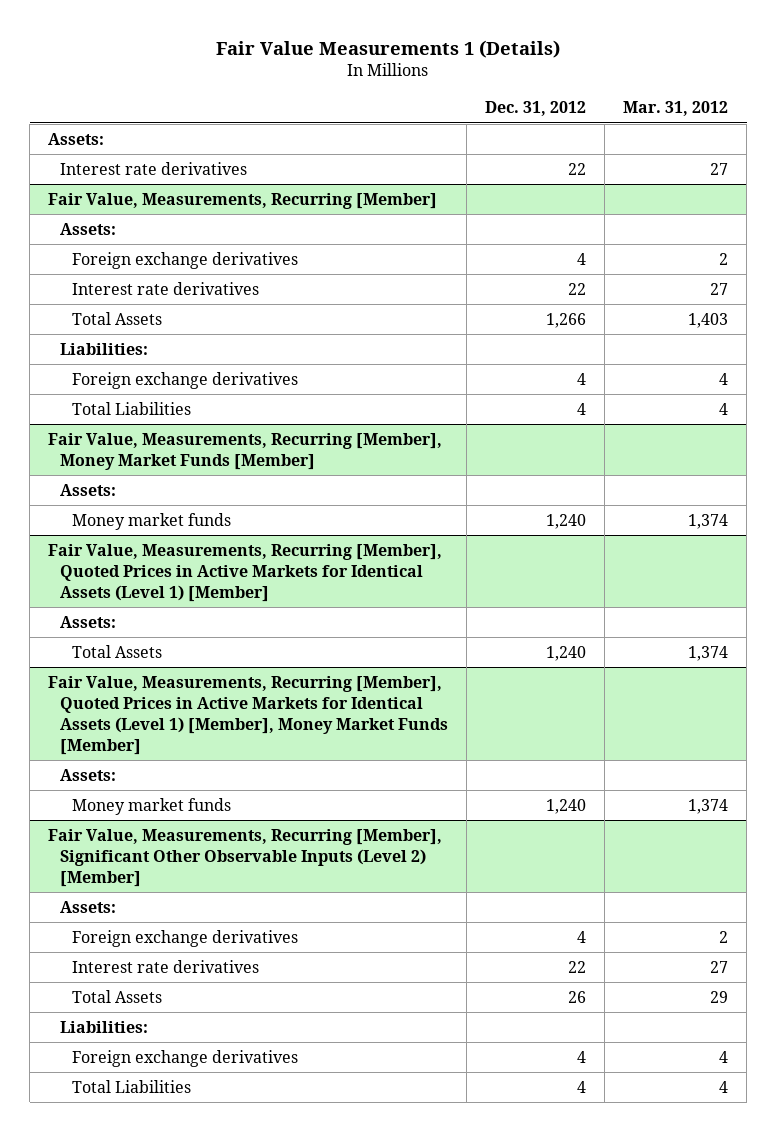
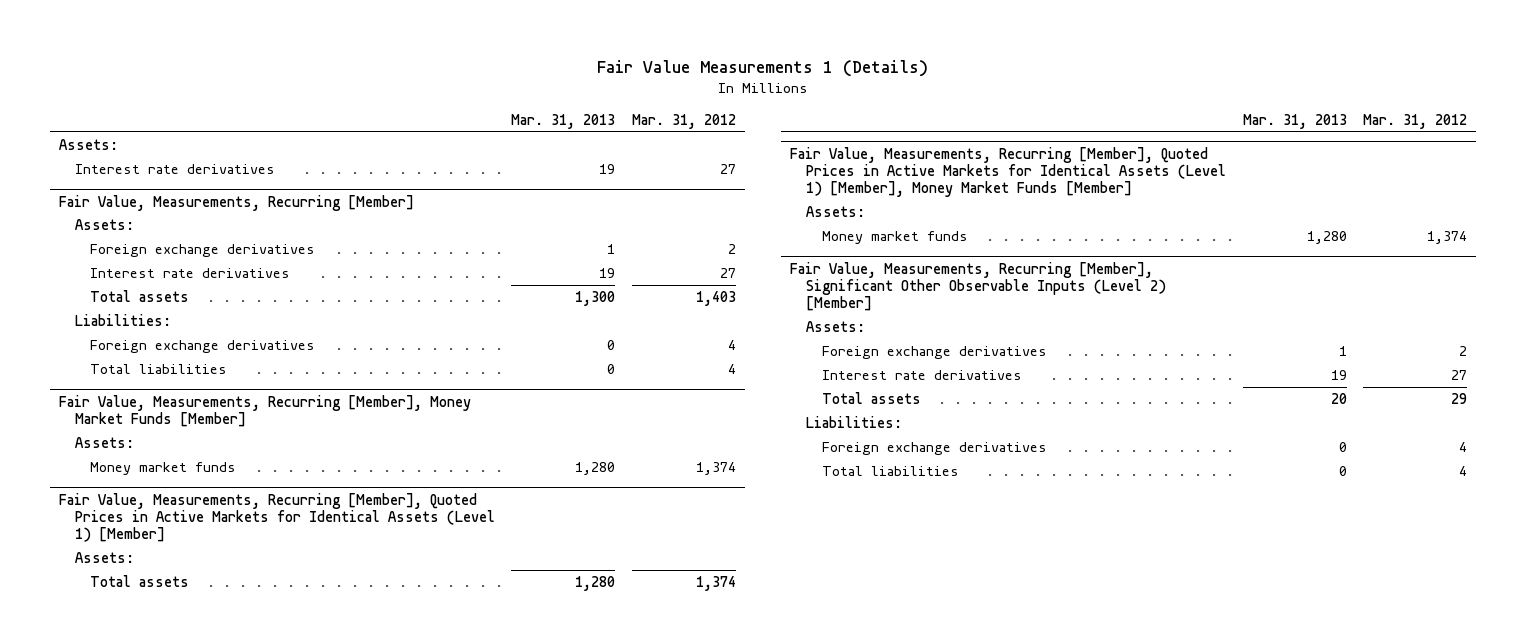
[485,101,587,117] Dec. 31, 2012 -> none
none -> [511,113,616,129] Mar. 31, 2013
[71,311,162,325] Total Assets -> [90,289,190,302] Total assets
[71,401,191,415] Total Liabilities -> [90,363,228,374] Total liabilities
[71,644,162,658] Total Assets -> [90,574,190,587] Total assets
[71,989,162,1003] Total Assets -> [821,391,921,404] Total assets
[71,1079,191,1093] Total Liabilities -> [821,465,959,476] Total liabilities

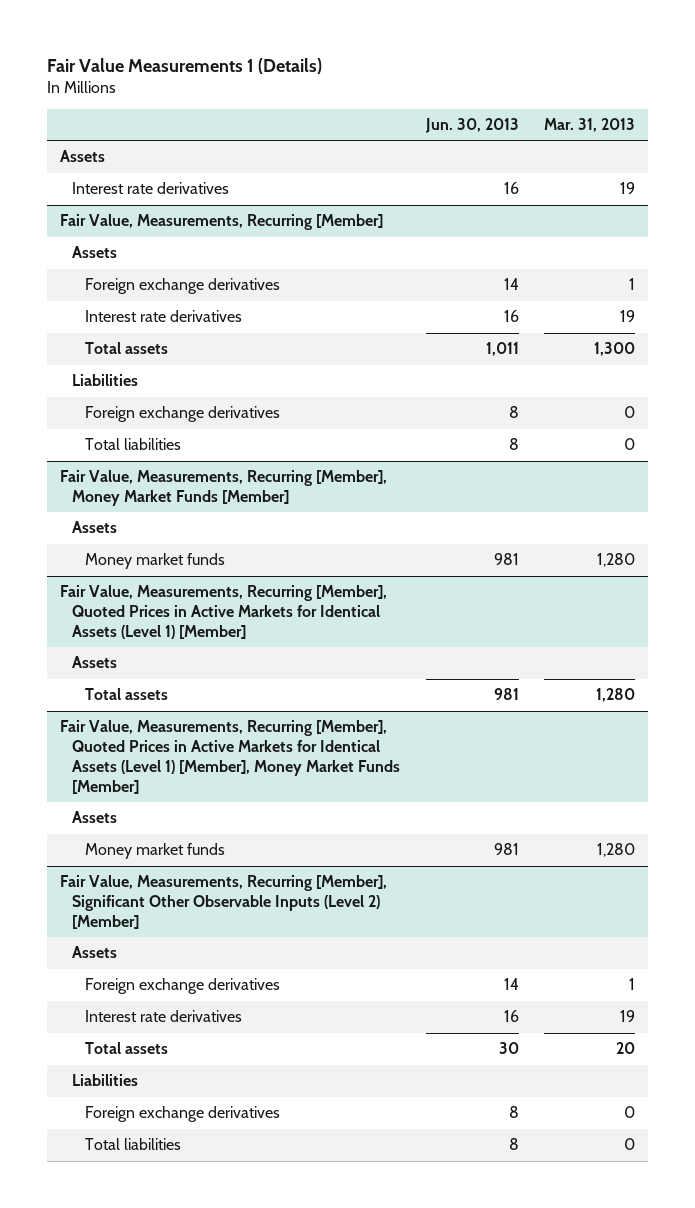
[632,113,737,129] Mar. 31, 2012 -> none
none -> [424,118,519,134] Jun. 30, 2013
[58,138,118,150] Assets: -> [59,150,105,163] Assets
[74,218,134,230] Assets: -> [72,246,118,259] Assets
[74,313,171,326] Liabilities: -> [72,374,139,387] Liabilities
[74,436,134,448] Assets: -> [72,521,118,534] Assets
[74,551,134,563] Assets: -> [72,656,118,669] Assets
[805,205,865,217] Assets: -> [72,811,118,824] Assets
[805,320,865,332] Assets: -> [72,946,118,959] Assets
[805,415,902,428] Liabilities: -> [72,1074,139,1087] Liabilities

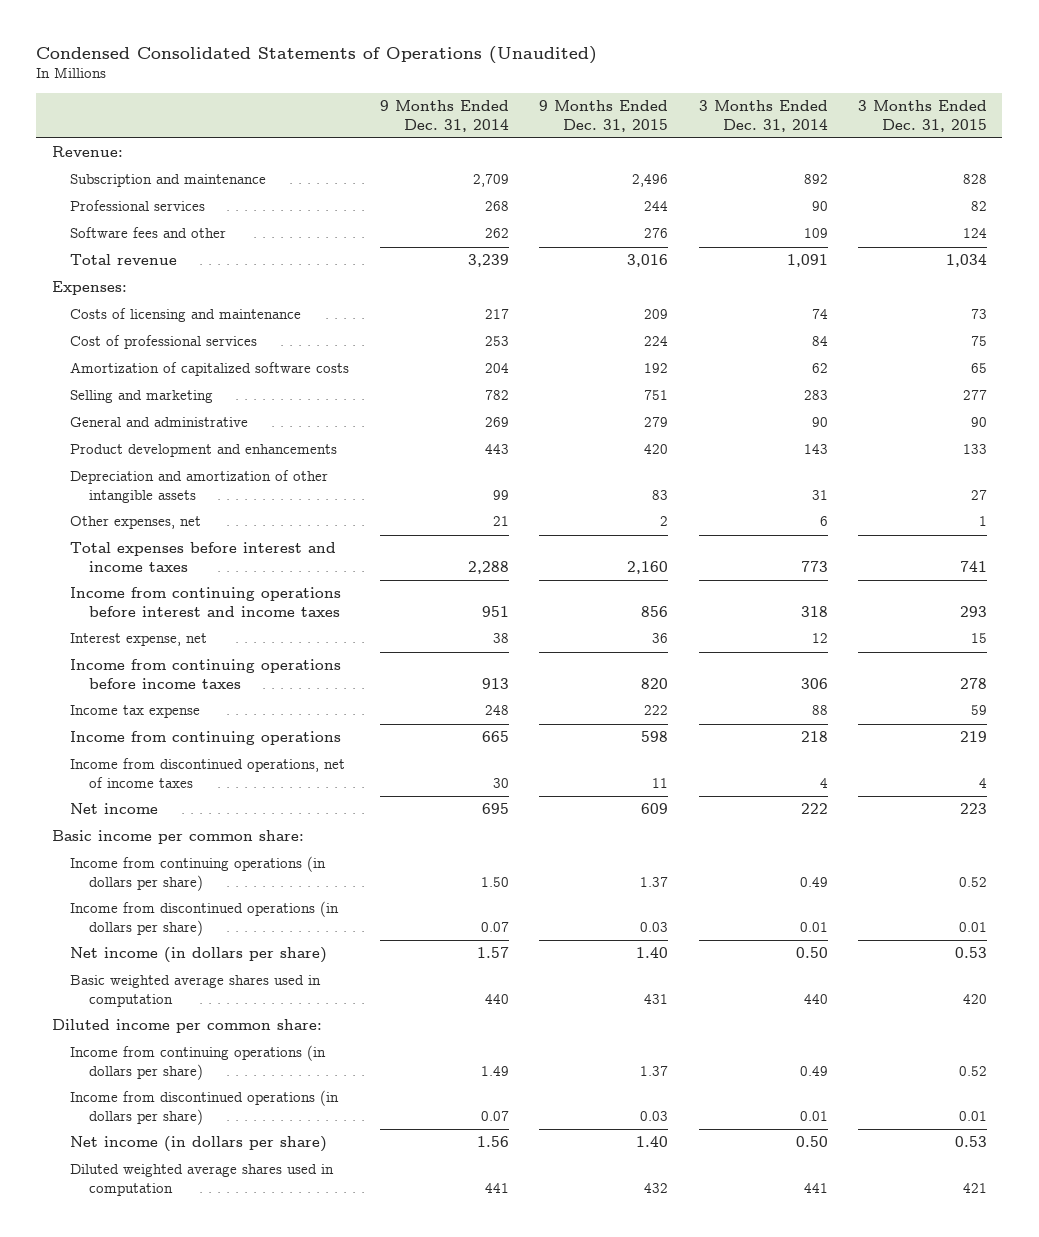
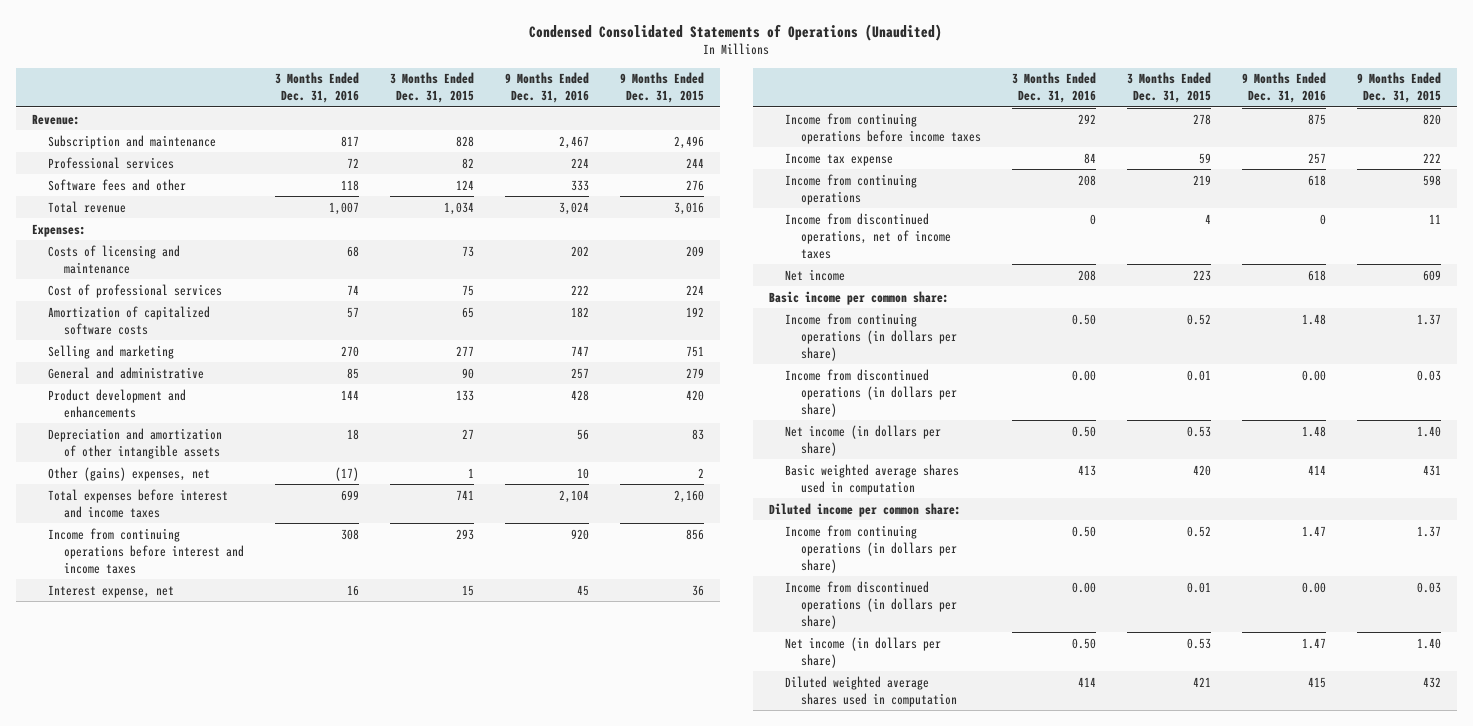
[379,100,509,132] 9 Months Ended Dec. 31, 2014 -> none
[698,100,828,132] 3 Months Ended Dec. 31, 2014 -> none
none -> [274,72,359,104] 3 Months Ended Dec. 31, 2016
none -> [505,72,590,104] 9 Months Ended Dec. 31, 2016
[70,516,202,530] Other expenses, net -> [47,466,210,481] Other (gains) expenses, net

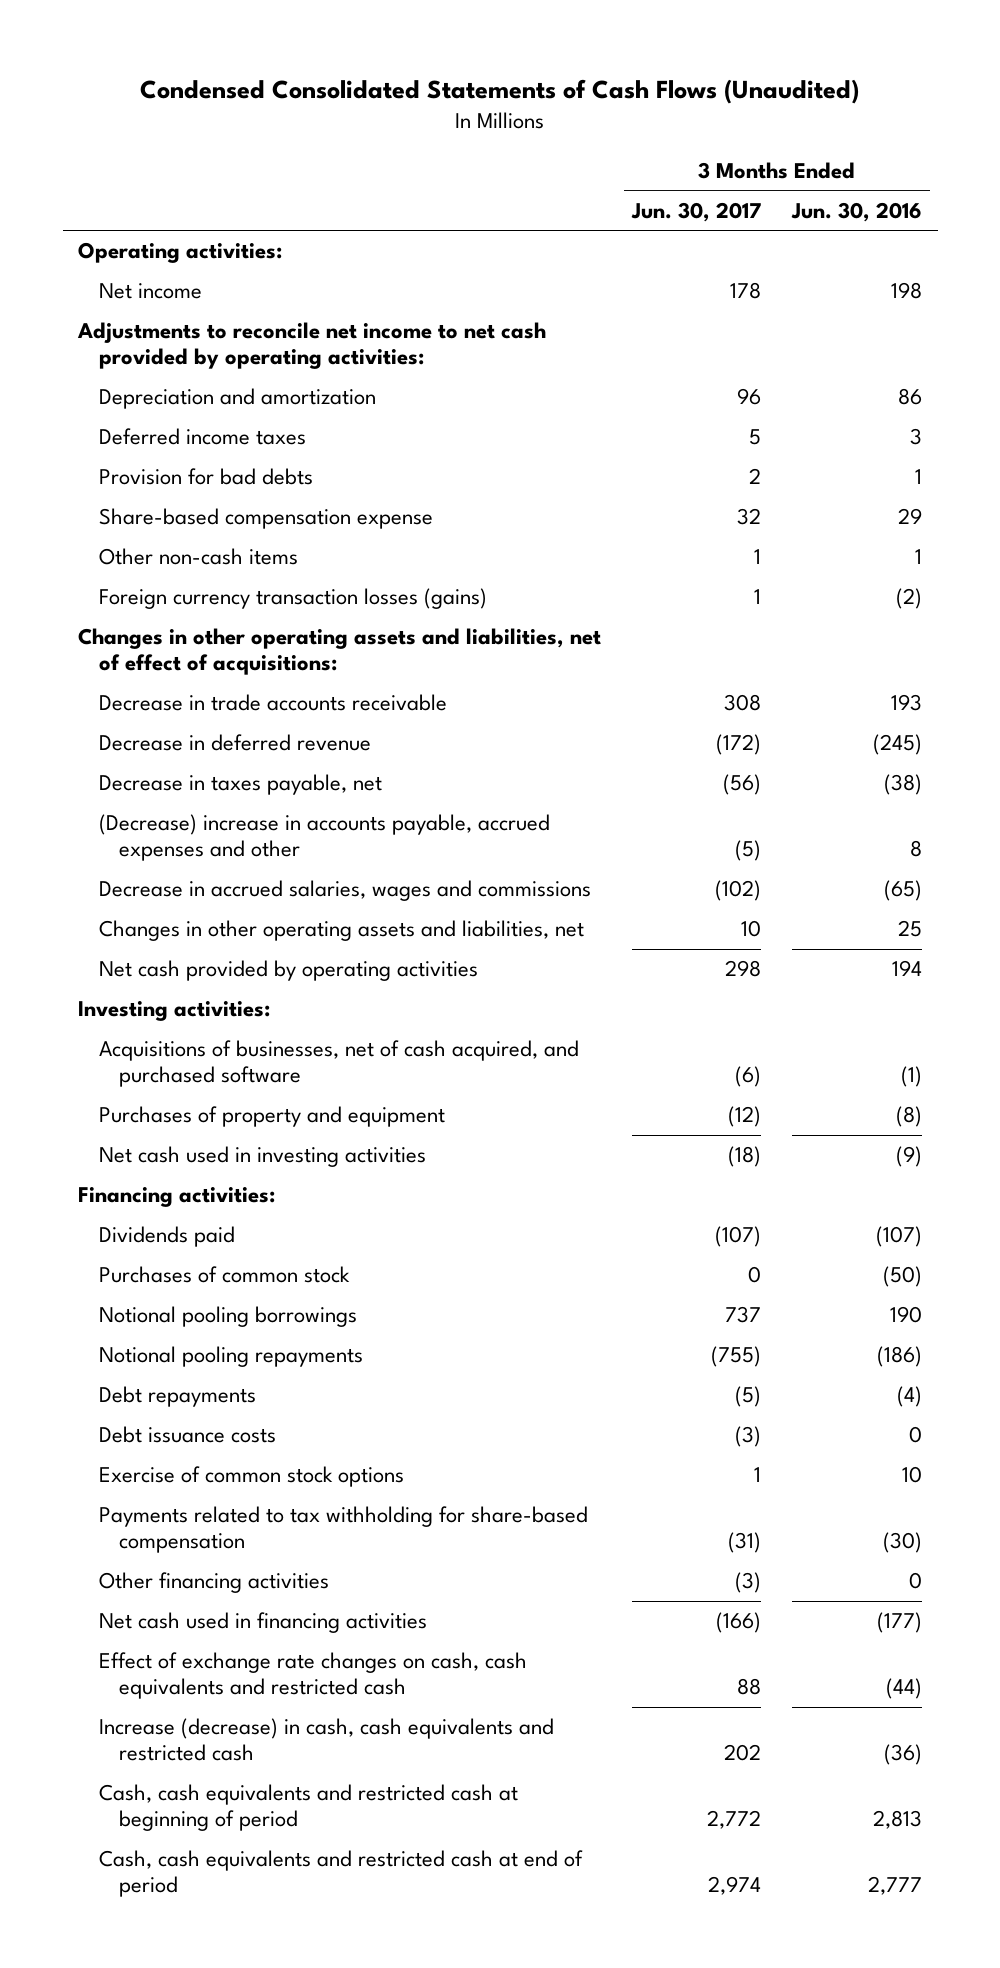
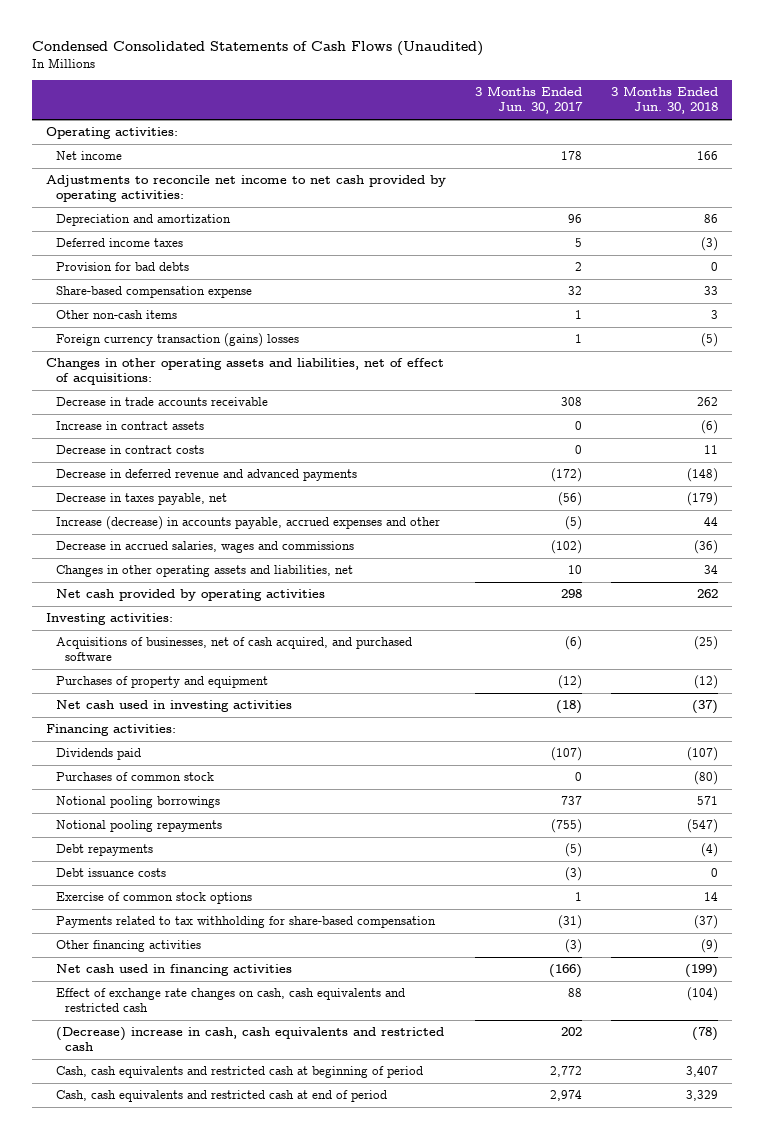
[791,201,923,222] Jun. 30, 2016 -> none
none -> [611,86,719,115] 3 Months Ended Jun. 30, 2018
[98,588,487,610] Foreign currency transaction losses (gains) -> [55,333,299,348] Foreign currency transaction (gains) losses
none -> [55,421,204,431] Increase in contract assets
none -> [55,445,204,455] Decrease in contract costs
[98,734,371,752] Decrease in deferred revenue -> [55,469,357,482] Decrease in deferred revenue and advanced payments
[98,814,550,862] (Decrease) increase in accounts payable, accrued expenses and other -> [55,516,440,531] Increase (decrease) in accounts payable, accrued expenses and other
[98,1718,554,1762] Increase (decrease) in cash, cash equivalents and restricted cash -> [55,1027,444,1052] (Decrease) increase in cash, cash equivalents and restricted cash

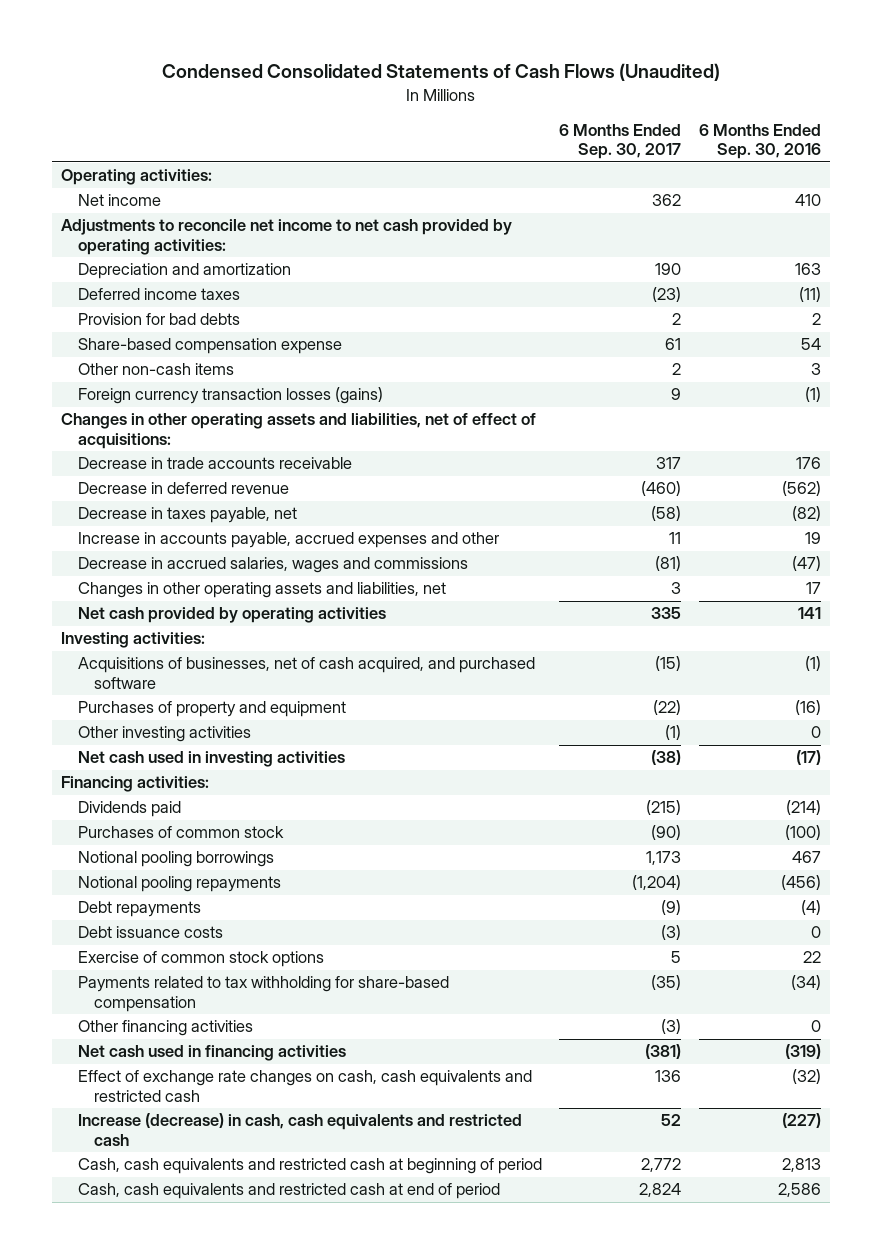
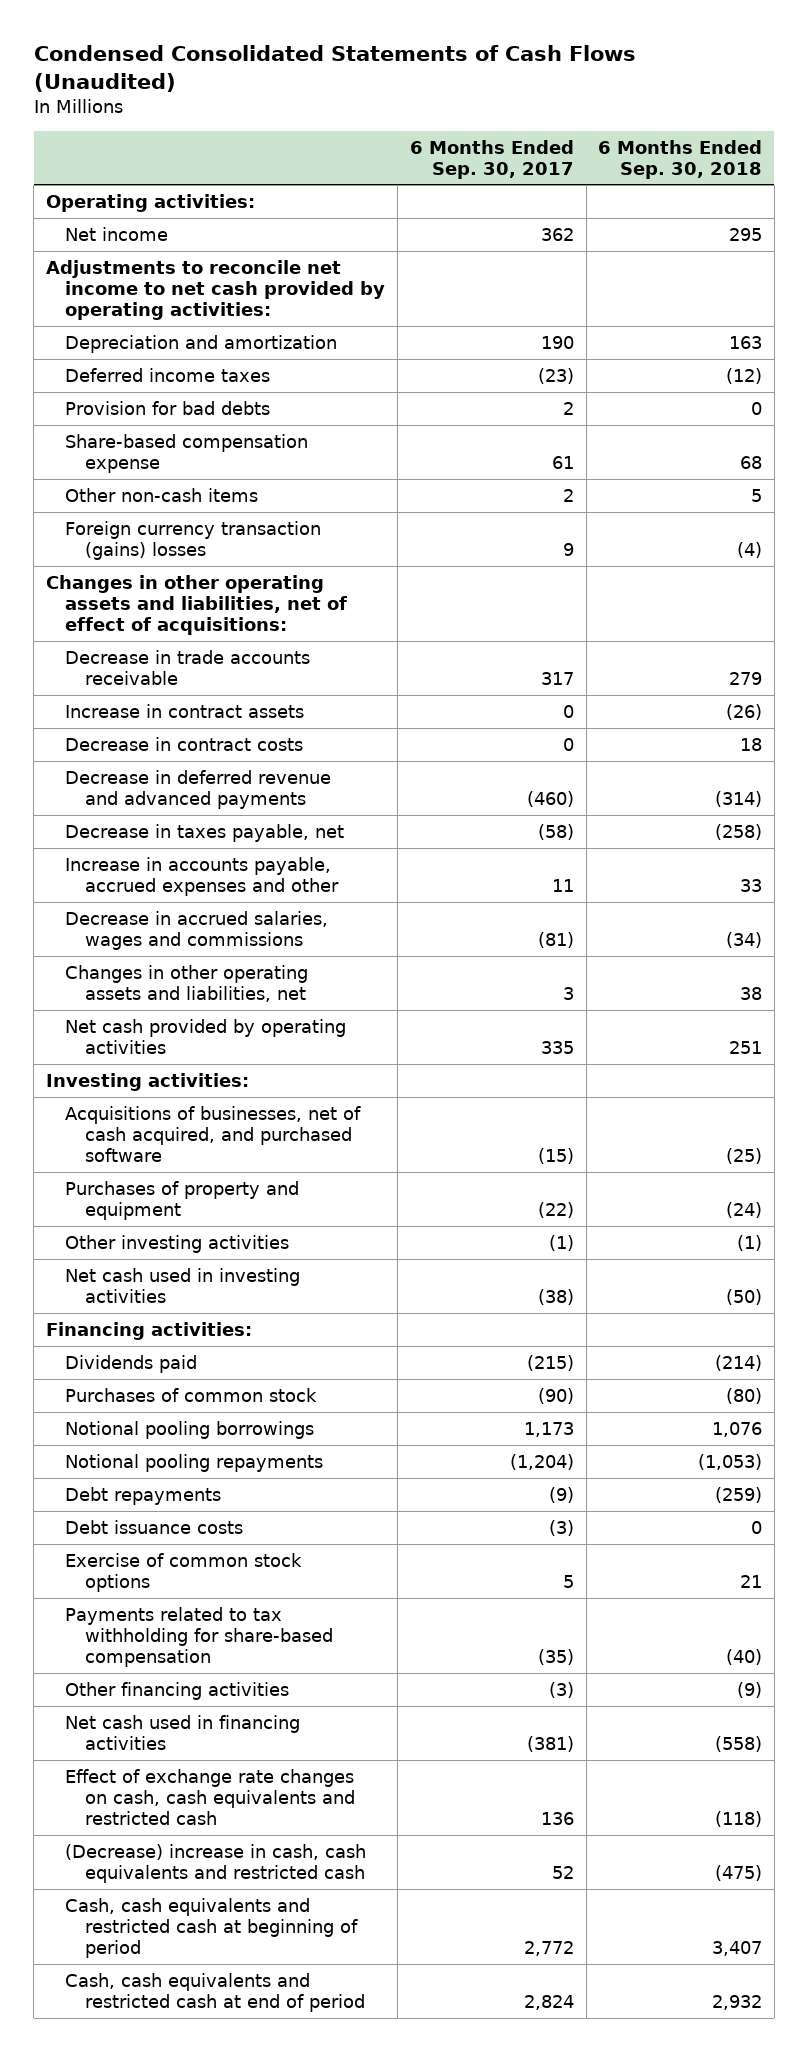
[699,123,822,160] 6 Months Ended Sep. 30, 2016 -> none
none -> [598,139,763,179] 6 Months Ended Sep. 30, 2018
[77,387,383,405] Foreign currency transaction losses (gains) -> [65,520,322,560] Foreign currency transaction (gains) losses
none -> [65,703,305,718] Increase in contract assets
none -> [65,736,304,751] Decrease in contract costs
[77,482,289,495] Decrease in deferred revenue -> [65,769,332,809] Decrease in deferred revenue and advanced payments
[77,1113,522,1147] Increase (decrease) in cash, cash equivalents and restricted cash -> [65,1843,367,1883] (Decrease) increase in cash, cash equivalents and restricted cash

